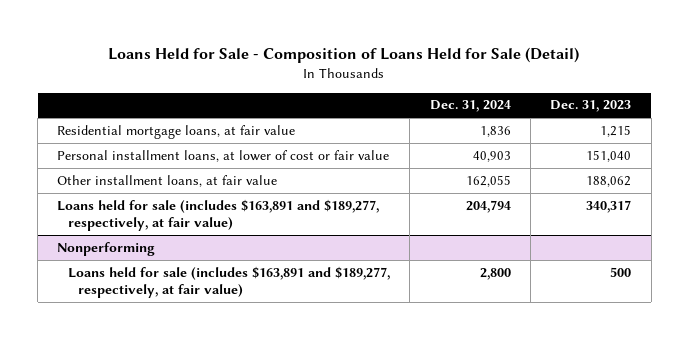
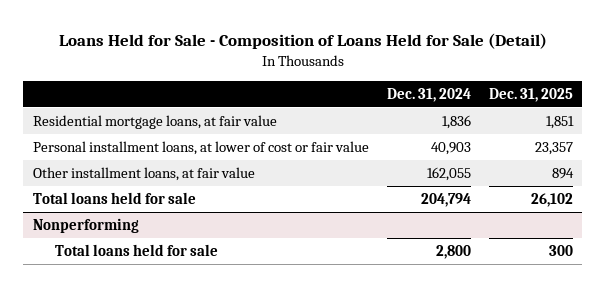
[550,100,632,113] Dec. 31, 2023 -> none
none -> [489,87,574,102] Dec. 31, 2025
[57,198,380,231] Loans held for sale (includes $163,891 and $189,277, respectively, at fair value) -> [32,191,196,204] Total loans held for sale
[67,265,390,298] Loans held for sale (includes $163,891 and $189,277, respectively, at fair value) -> [55,243,219,256] Total loans held for sale

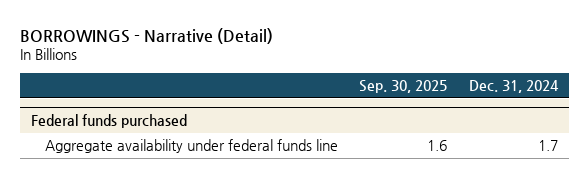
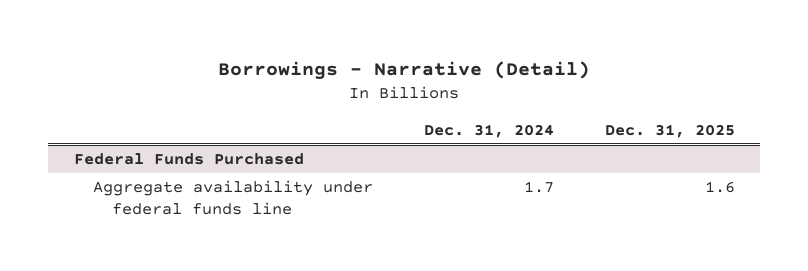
[19,27,273,44] BORROWINGS - Narrative (Detail) -> [218,61,591,81] Borrowings - Narrative (Detail)
[359,79,448,93] Sep. 30, 2025 -> none
none -> [604,123,735,138] Dec. 31, 2025
[30,113,187,128] Federal funds purchased -> [73,153,304,166] Federal Funds Purchased

